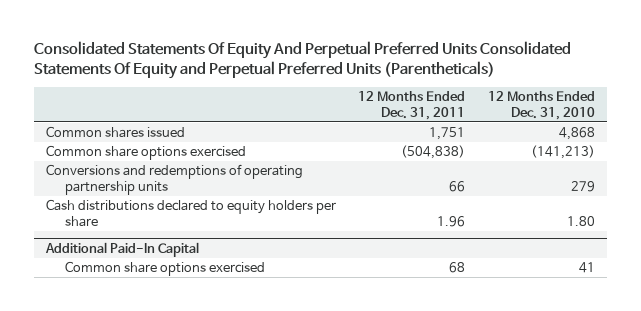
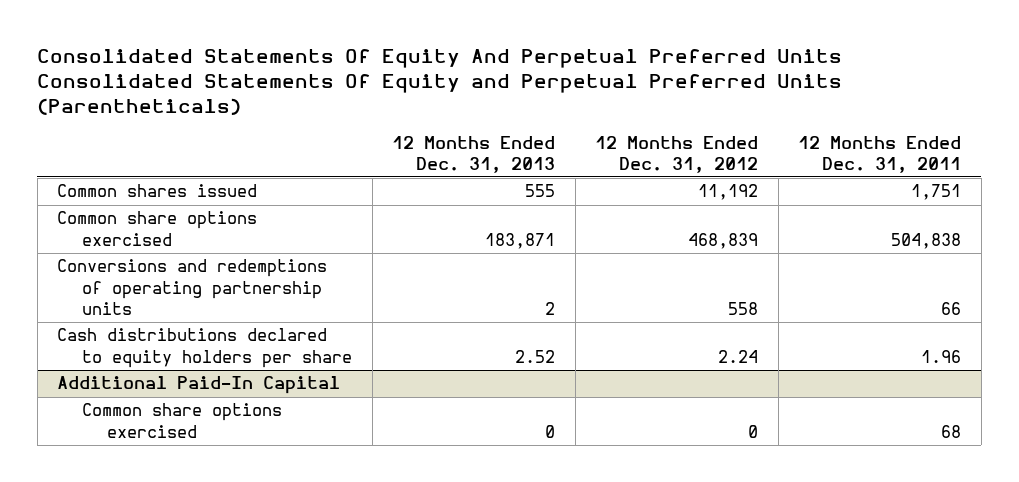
[488,90,596,120] 12 Months Ended Dec. 31, 2010 -> none
none -> [392,135,556,173] 12 Months Ended Dec. 31, 2013
none -> [595,135,759,173] 12 Months Ended Dec. 31, 2012
[401,145,466,160] (504,838) -> [891,232,962,249] 504,838

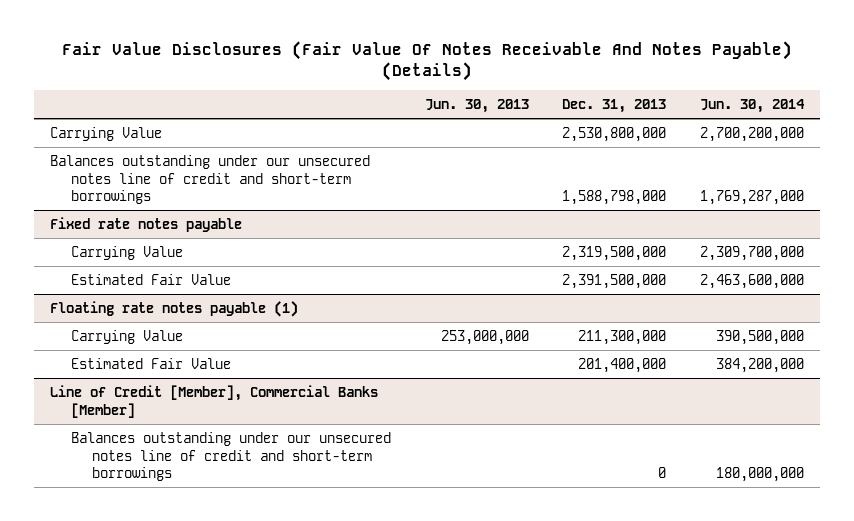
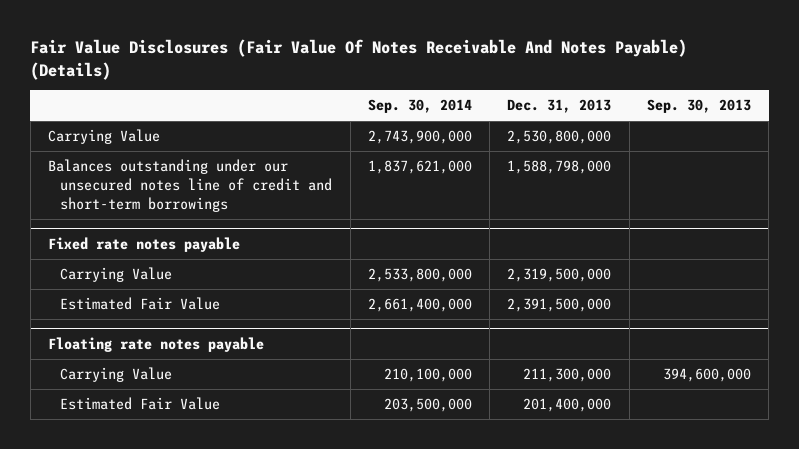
[424,98,529,113] Jun. 30, 2013 -> none
[699,98,805,113] Jun. 30, 2014 -> none
none -> [367,99,472,114] Sep. 30, 2014
none -> [646,99,751,114] Sep. 30, 2013
[50,300,299,317] Floating rate notes payable (1) -> [48,336,265,352] Floating rate notes payable
[50,384,379,418] Line of Credit [Member], Commercial Banks [Member] -> none
[71,431,392,482] Balances outstanding under our unsecured notes line of credit and short-term borrowings -> none

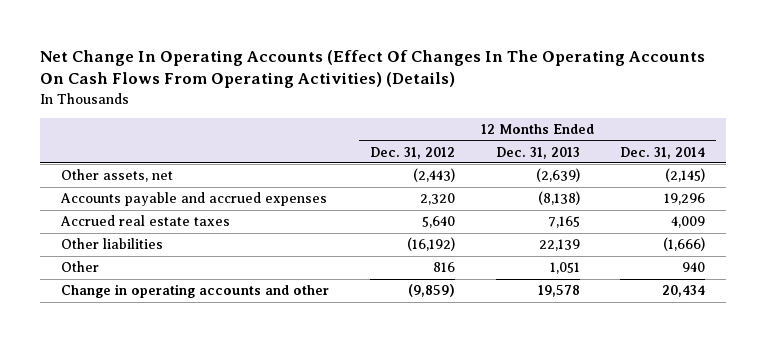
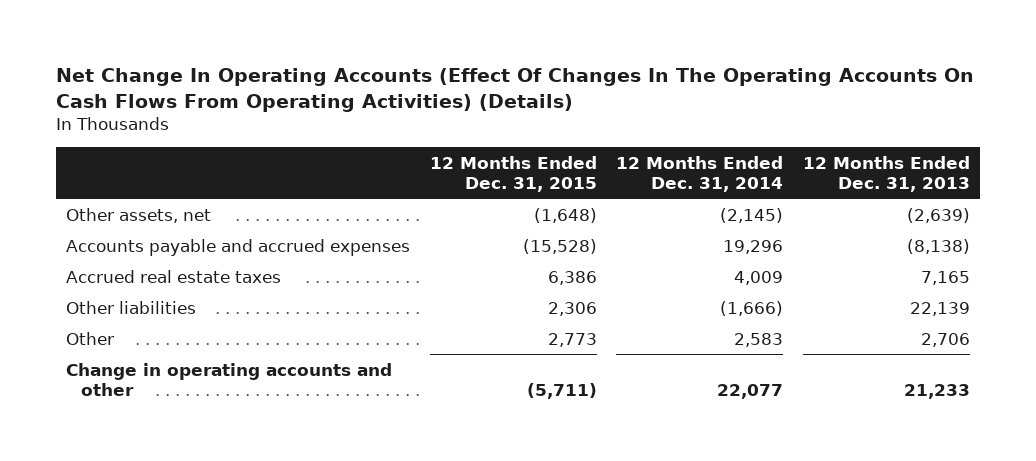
[369,146,455,159] Dec. 31, 2012 -> none
none -> [429,155,597,192] 12 Months Ended Dec. 31, 2015
[549,262,580,275] 1,051 -> [921,332,971,347] 2,706
[682,262,706,273] 940 -> [734,332,784,347] 2,583
[537,285,580,298] 19,578 -> [904,383,971,399] 21,233
[662,285,706,298] 20,434 -> [717,383,784,399] 22,077

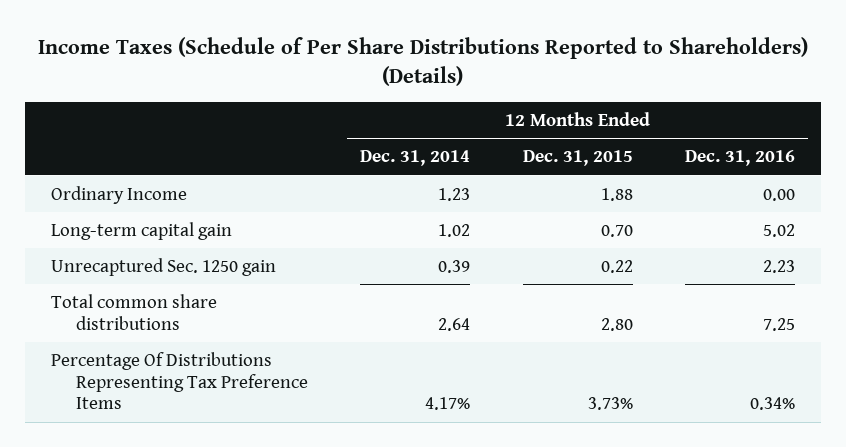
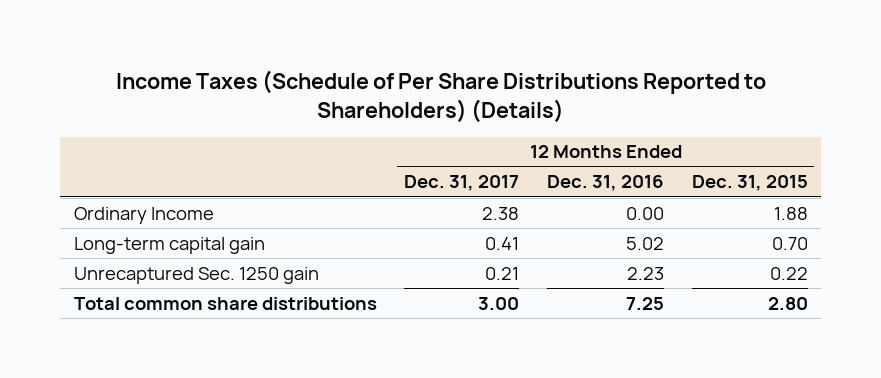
[360,150,471,167] Dec. 31, 2014 -> none
none -> [404,175,520,192] Dec. 31, 2017
[51,351,309,410] Percentage Of Distributions Representing Tax Preference Items -> none

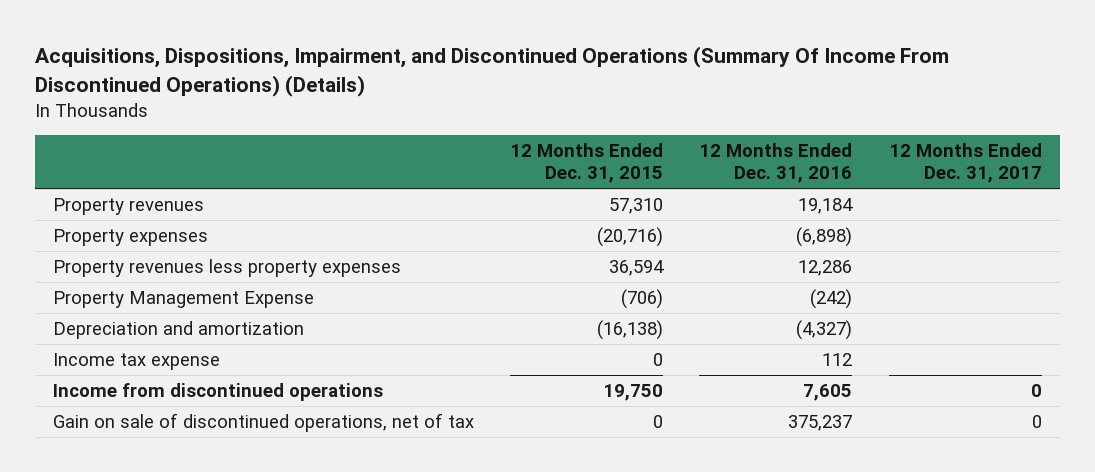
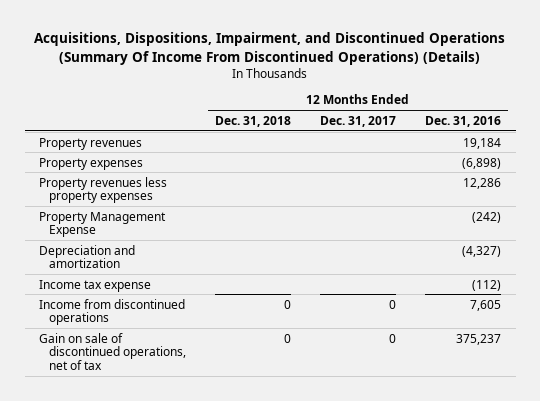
[510,143,664,184] 12 Months Ended Dec. 31, 2015 -> none
none -> [214,115,291,127] Dec. 31, 2018
[822,353,853,367] 112 -> [471,279,501,291] (112)

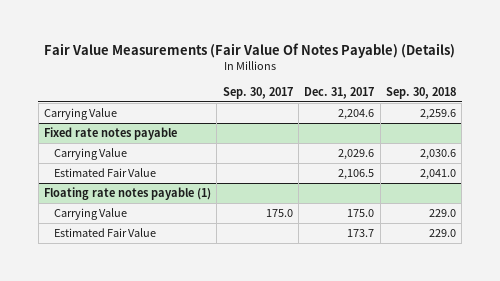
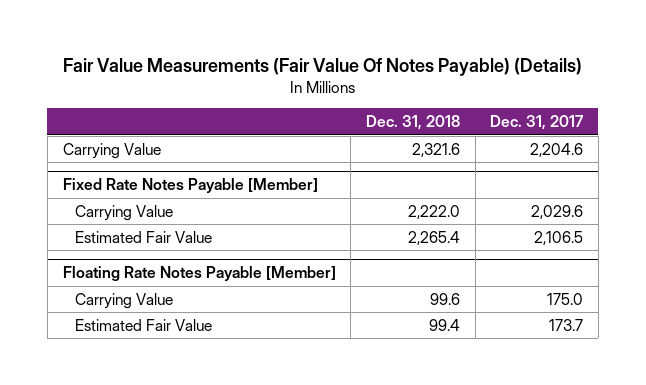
[222,86,293,99] Sep. 30, 2017 -> none
[385,86,456,99] Sep. 30, 2018 -> none
none -> [365,114,460,130] Dec. 31, 2018
[43,127,177,141] Fixed rate notes payable -> [62,177,318,193] Fixed Rate Notes Payable [Member]
[43,187,211,201] Floating rate notes payable (1) -> [62,265,336,281] Floating Rate Notes Payable [Member]

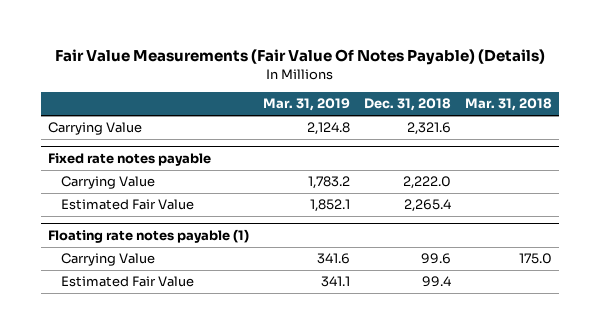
[490,114,584,130] Dec. 31, 2017 -> none
none -> [263,98,351,112] Mar. 31, 2019
none -> [464,98,552,112] Mar. 31, 2018
[62,177,318,193] Fixed Rate Notes Payable [Member] -> [48,153,212,167] Fixed rate notes payable
[62,265,336,281] Floating Rate Notes Payable [Member] -> [48,229,250,244] Floating rate notes payable (1)

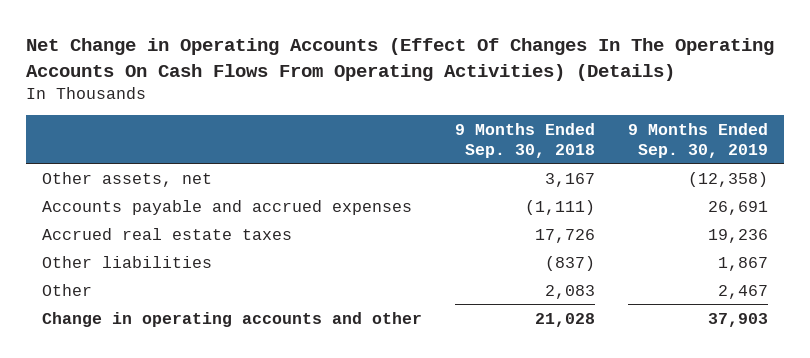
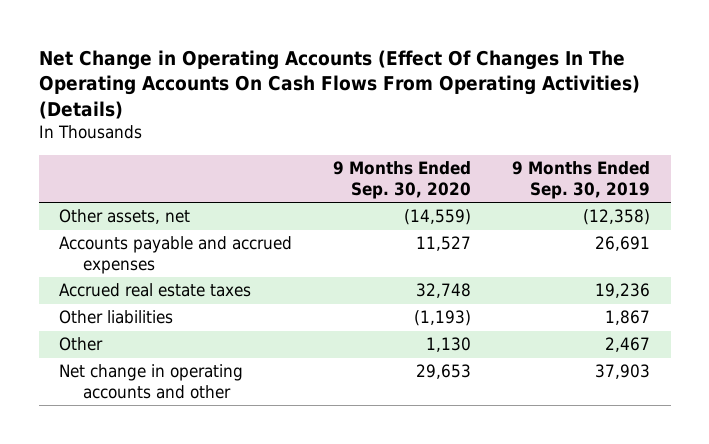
[455,123,596,158] 9 Months Ended Sep. 30, 2018 -> none
none -> [333,161,472,199] 9 Months Ended Sep. 30, 2020
[42,311,423,327] Change in operating accounts and other -> [59,364,244,400] Net change in operating accounts and other

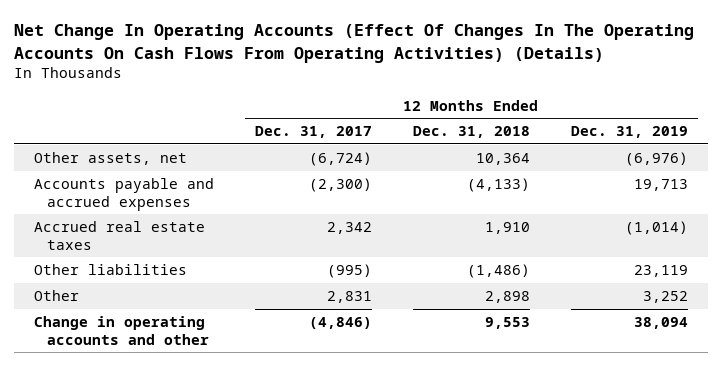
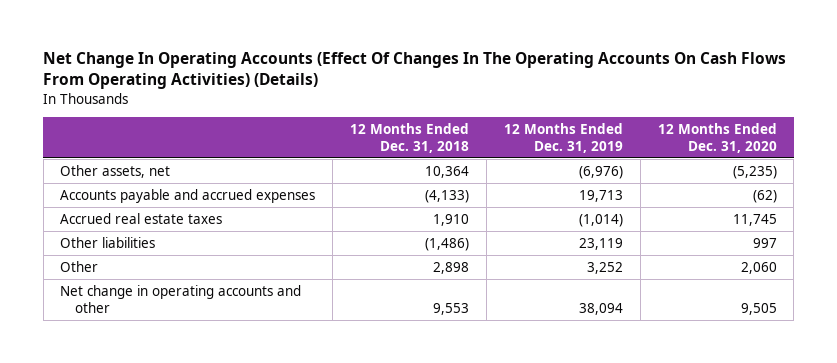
[255,126,373,139] Dec. 31, 2017 -> none
none -> [657,123,777,154] 12 Months Ended Dec. 31, 2020
[34,315,209,345] Change in operating accounts and other -> [60,284,302,313] Net change in operating accounts and other

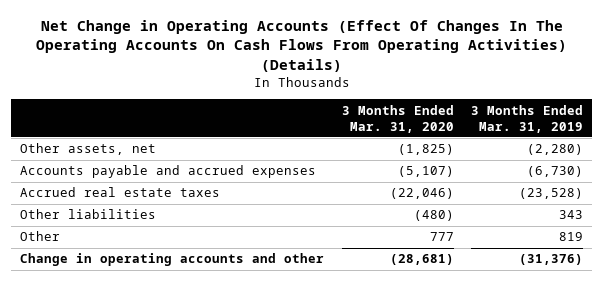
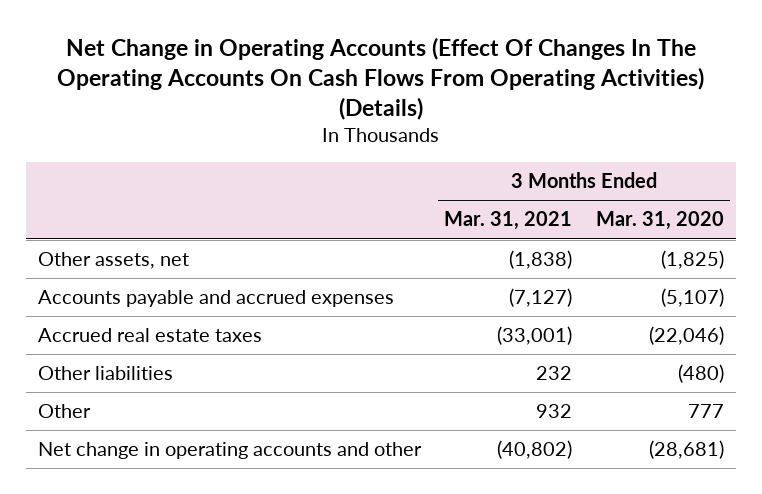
[471,104,584,133] 3 Months Ended Mar. 31, 2019 -> none
none -> [444,211,573,231] Mar. 31, 2021
[20,253,325,267] Change in operating accounts and other -> [37,442,422,460] Net change in operating accounts and other

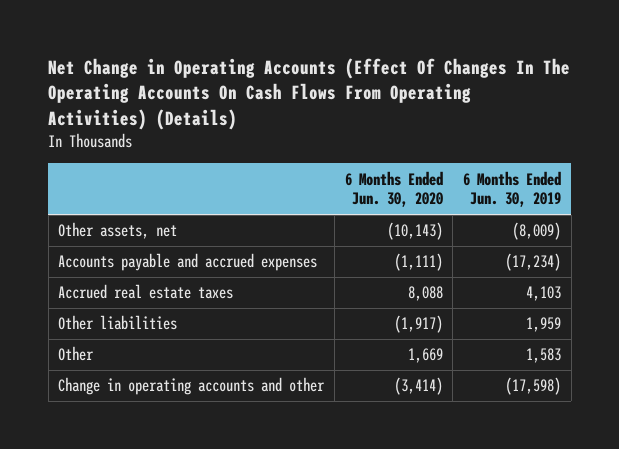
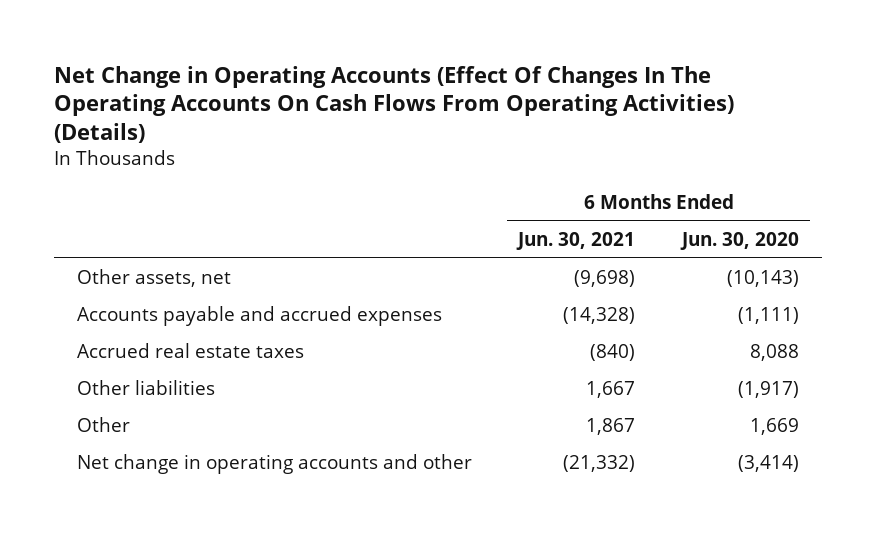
[462,170,561,208] 6 Months Ended Jun. 30, 2019 -> none
none -> [516,231,636,250] Jun. 30, 2021
[58,377,326,396] Change in operating accounts and other -> [76,454,472,475] Net change in operating accounts and other

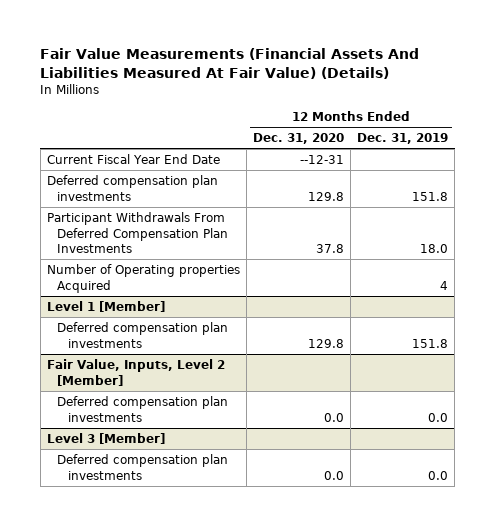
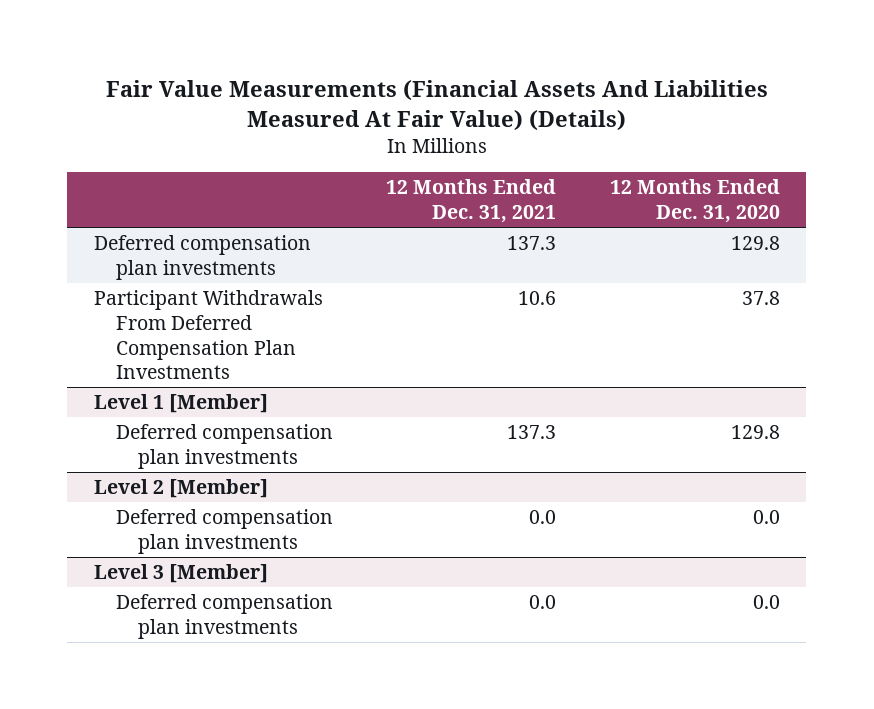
[357,133,449,145] Dec. 31, 2019 -> none
none -> [386,179,557,224] 12 Months Ended Dec. 31, 2021
[47,153,221,164] Current Fiscal Year End Date -> none
[47,263,241,293] Number of Operating properties Acquired -> none
[47,358,226,386] Fair Value, Inputs, Level 2 [Member] -> [93,478,268,498] Level 2 [Member]

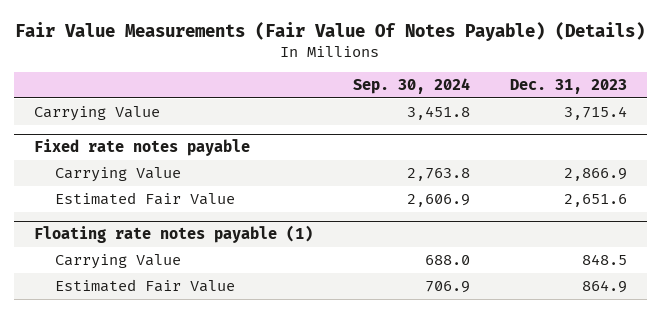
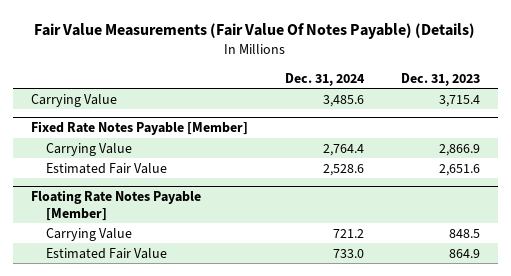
[352,78,470,95] Sep. 30, 2024 -> none
none -> [284,72,365,86] Dec. 31, 2024
[33,139,250,157] Fixed rate notes payable -> [31,121,249,136] Fixed Rate Notes Payable [Member]
[33,225,313,244] Floating rate notes payable (1) -> [31,190,202,221] Floating Rate Notes Payable [Member]

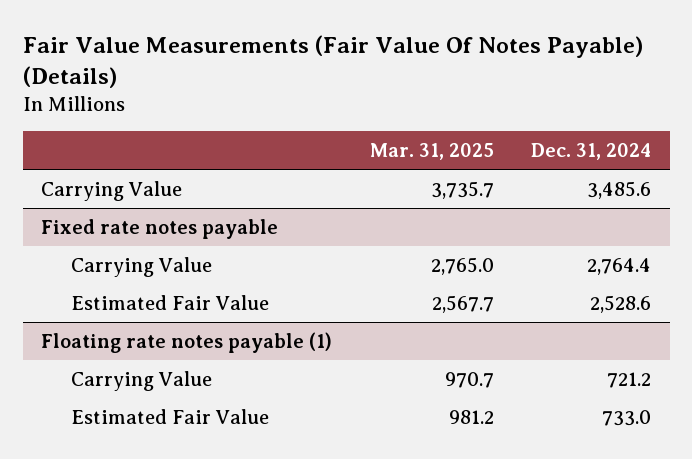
[400,72,480,86] Dec. 31, 2023 -> none
none -> [369,142,494,160] Mar. 31, 2025
[31,121,249,136] Fixed Rate Notes Payable [Member] -> [41,219,279,240] Fixed rate notes payable
[31,190,202,221] Floating Rate Notes Payable [Member] -> [41,332,333,354] Floating rate notes payable (1)

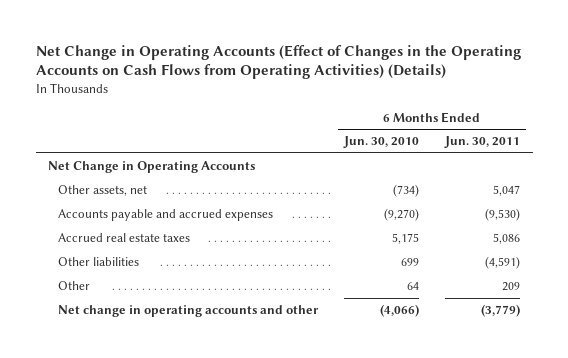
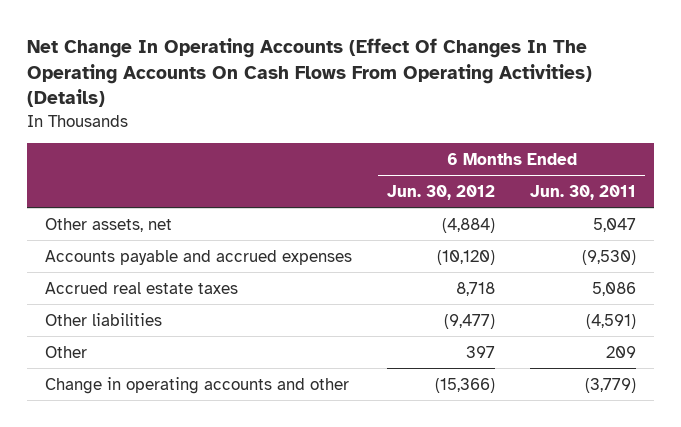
[35,44,521,80] Net Change in Operating Accounts (Effect of Changes in the Operating Accounts on Cash Flows from Operating Activities) (Details) -> [27,37,593,108] Net Change In Operating Accounts (Effect Of Changes In The Operating Accounts On Cash Flows From Operating Activities) (Details)
[343,136,420,149] Jun. 30, 2010 -> none
none -> [387,185,496,201] Jun. 30, 2012
[48,160,256,173] Net Change in Operating Accounts -> none
[58,304,320,317] Net change in operating accounts and other -> [44,376,349,394] Change in operating accounts and other

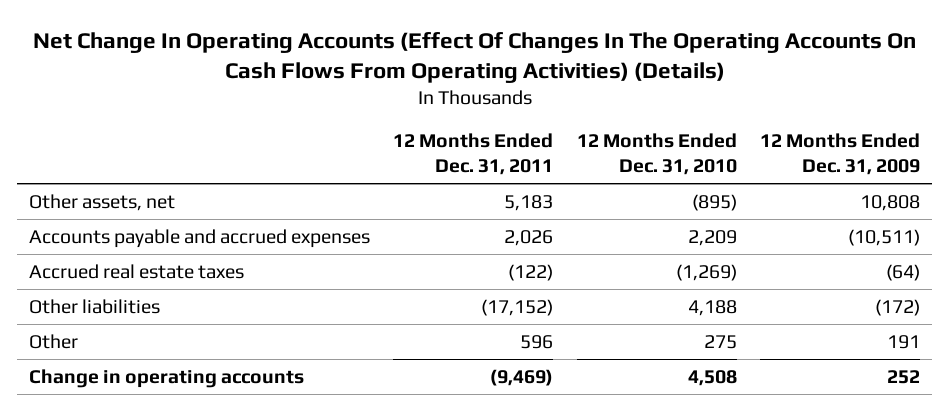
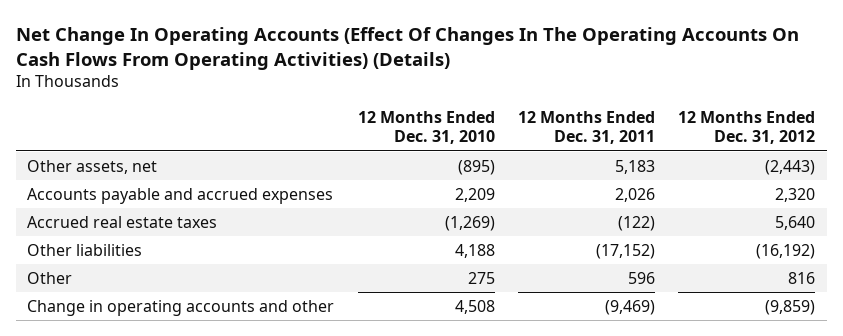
[760,133,921,176] 12 Months Ended Dec. 31, 2009 -> none
none -> [678,111,816,145] 12 Months Ended Dec. 31, 2012
[28,368,304,388] Change in operating accounts -> [27,299,335,316] Change in operating accounts and other

